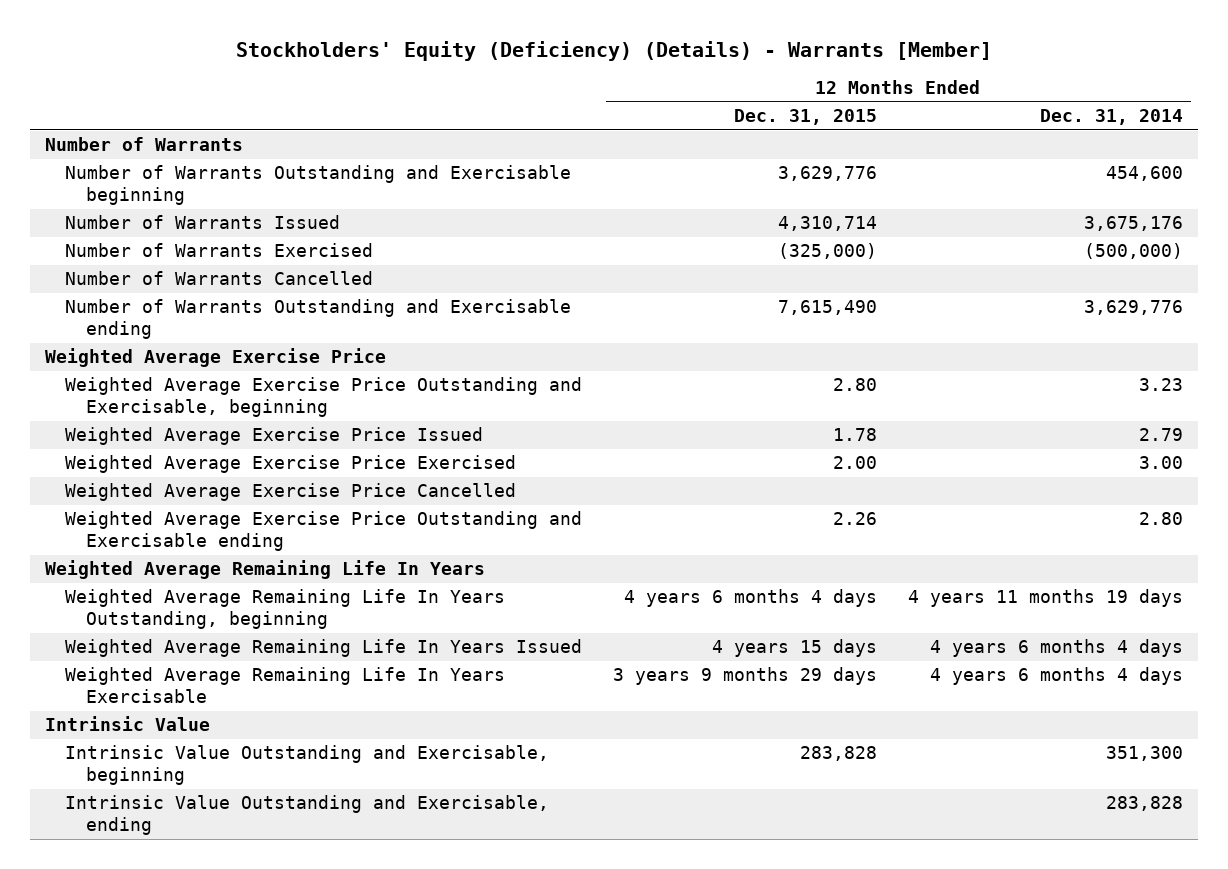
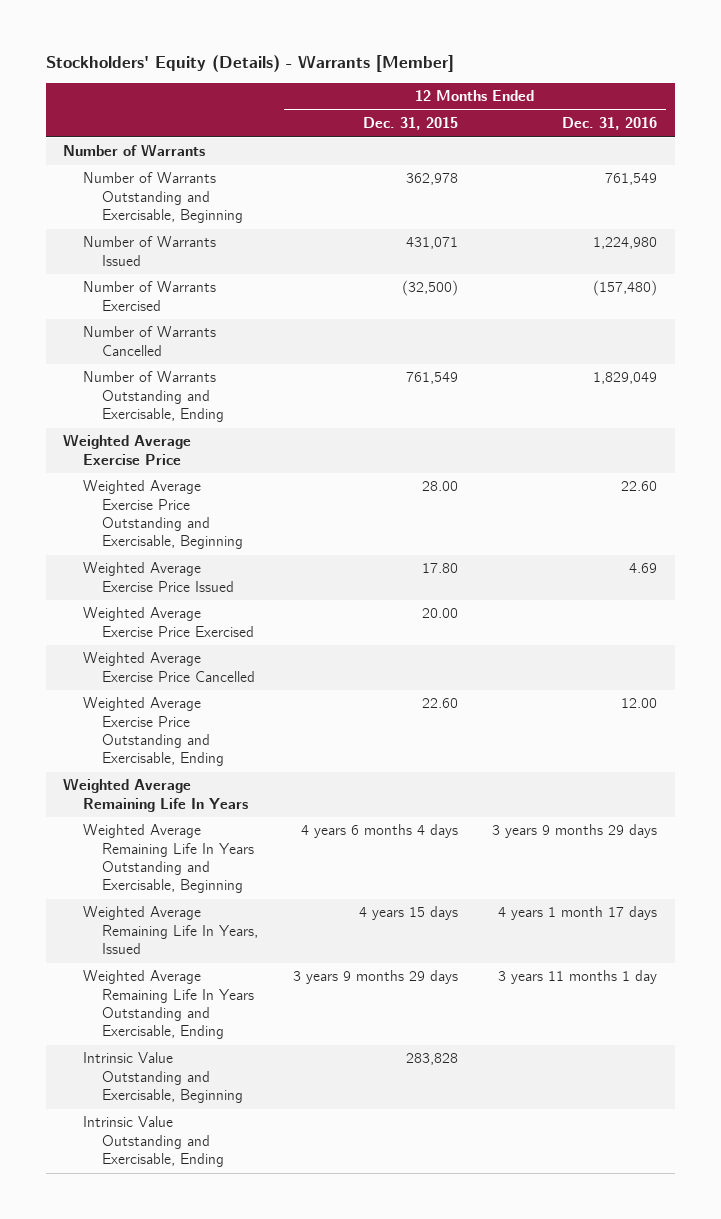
[235,40,992,61] Stockholders' Equity (Deficiency) (Details) - Warrants [Member] -> [46,55,455,73] Stockholders' Equity (Details) - Warrants [Member]
[1039,108,1183,125] Dec. 31, 2014 -> none
none -> [562,117,658,131] Dec. 31, 2016
[65,165,572,206] Number of Warrants Outstanding and Exercisable beginning -> [82,172,244,224] Number of Warrants Outstanding and Exercisable, Beginning
[778,166,878,182] 3,629,776 -> [405,173,458,186] 362,978
[778,216,878,232] 4,310,714 -> [405,237,458,250] 431,071
[778,243,878,260] (325,000) -> [401,280,458,297] (32,500)
[65,299,572,340] Number of Warrants Outstanding and Exercisable ending -> [82,371,225,423] Number of Warrants Outstanding and Exercisable, Ending
[778,300,878,316] 7,615,490 -> [405,372,458,385] 761,549
[65,377,583,418] Weighted Average Exercise Price Outstanding and Exercisable, beginning -> [82,480,244,550] Weighted Average Exercise Price Outstanding and Exercisable, Beginning
[833,378,878,392] 2.80 -> [421,481,458,492] 28.00
[833,428,878,442] 1.78 -> [421,563,458,574] 17.80
[833,456,878,470] 2.00 -> [421,608,458,619] 20.00
[65,511,583,552] Weighted Average Exercise Price Outstanding and Exercisable ending -> [82,697,225,767] Weighted Average Exercise Price Outstanding and Exercisable, Ending
[833,512,878,526] 2.26 -> [421,698,458,709] 22.60
[44,716,210,732] Intrinsic Value -> none
[65,589,506,630] Weighted Average Remaining Life In Years Outstanding, beginning -> [82,824,255,894] Weighted Average Remaining Life In Years Outstanding and Exercisable, Beginning
[65,639,583,658] Weighted Average Remaining Life In Years Issued -> [82,906,259,955] Weighted Average Remaining Life In Years, Issued
[65,667,506,704] Weighted Average Remaining Life In Years Exercisable -> [82,970,255,1040] Weighted Average Remaining Life In Years Outstanding and Exercisable, Ending
[65,745,550,786] Intrinsic Value Outstanding and Exercisable, beginning -> [82,1052,244,1104] Intrinsic Value Outstanding and Exercisable, Beginning
[65,795,550,836] Intrinsic Value Outstanding and Exercisable, ending -> [82,1116,225,1168] Intrinsic Value Outstanding and Exercisable, Ending

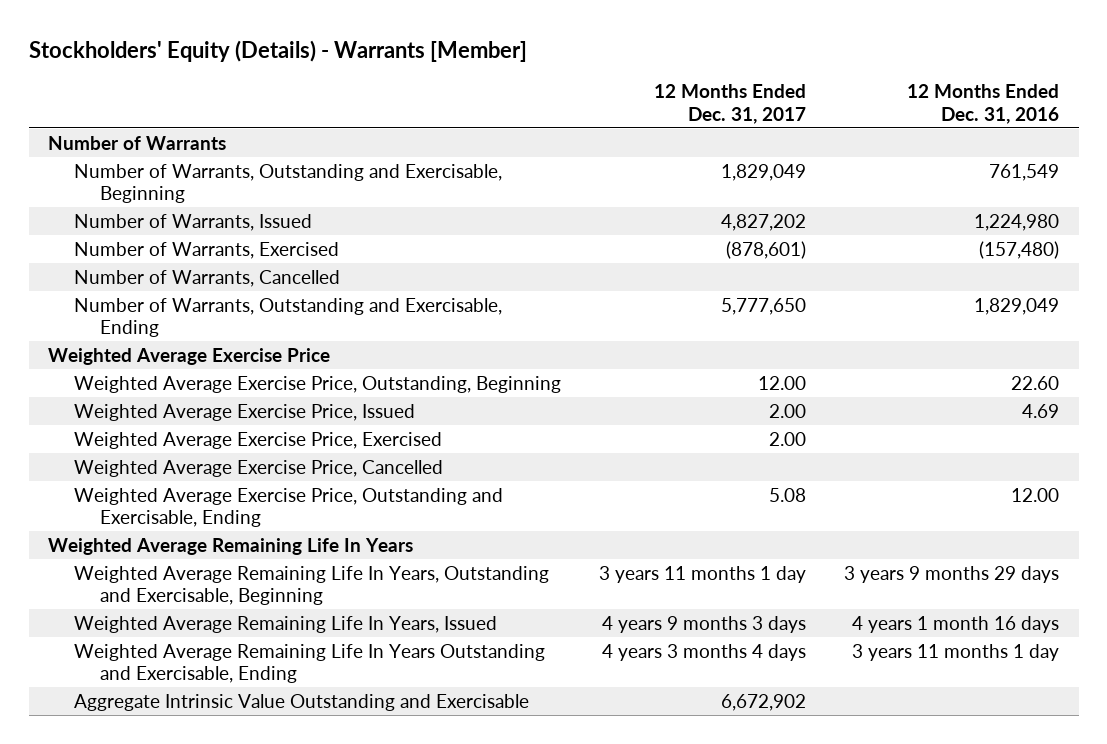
[362,117,458,131] Dec. 31, 2015 -> none
none -> [654,84,807,124] 12 Months Ended Dec. 31, 2017
[82,172,244,224] Number of Warrants Outstanding and Exercisable, Beginning -> [73,163,502,204] Number of Warrants, Outstanding and Exercisable, Beginning
[82,236,216,266] Number of Warrants Issued -> [73,213,312,231] Number of Warrants, Issued
[82,281,216,311] Number of Warrants Exercised -> [73,241,339,259] Number of Warrants, Exercised
[82,326,216,356] Number of Warrants Cancelled -> [73,269,340,287] Number of Warrants, Cancelled
[82,371,225,423] Number of Warrants Outstanding and Exercisable, Ending -> [73,297,502,338] Number of Warrants, Outstanding and Exercisable, Ending
[82,480,244,550] Weighted Average Exercise Price Outstanding and Exercisable, Beginning -> [73,375,561,393] Weighted Average Exercise Price, Outstanding, Beginning
[82,562,235,592] Weighted Average Exercise Price Issued -> [73,403,415,421] Weighted Average Exercise Price, Issued
[82,607,255,637] Weighted Average Exercise Price Exercised -> [73,431,442,449] Weighted Average Exercise Price, Exercised
[82,652,256,682] Weighted Average Exercise Price Cancelled -> [73,459,443,477] Weighted Average Exercise Price, Cancelled
[82,697,225,767] Weighted Average Exercise Price Outstanding and Exercisable, Ending -> [73,487,503,528] Weighted Average Exercise Price, Outstanding and Exercisable, Ending
[82,824,255,894] Weighted Average Remaining Life In Years Outstanding and Exercisable, Beginning -> [73,565,549,606] Weighted Average Remaining Life In Years, Outstanding and Exercisable, Beginning
[498,906,658,921] 4 years 1 month 17 days -> [852,615,1060,633] 4 years 1 month 16 days
[82,1116,225,1168] Intrinsic Value Outstanding and Exercisable, Ending -> none
[82,1052,244,1104] Intrinsic Value Outstanding and Exercisable, Beginning -> [73,693,529,711] Aggregate Intrinsic Value Outstanding and Exercisable

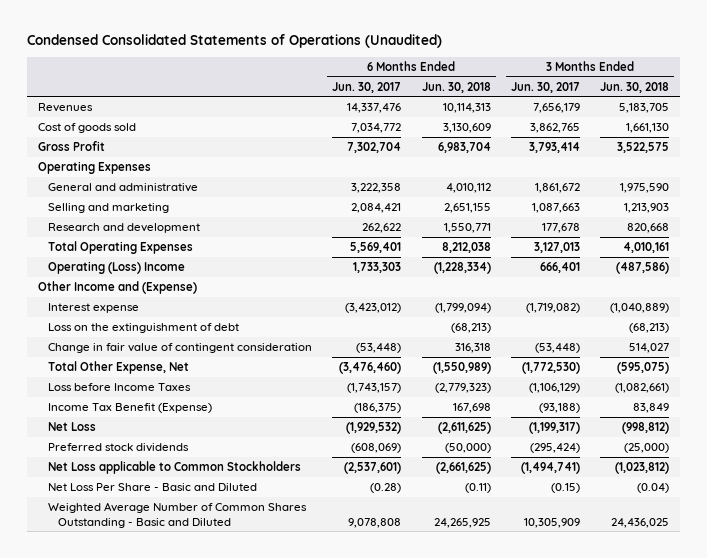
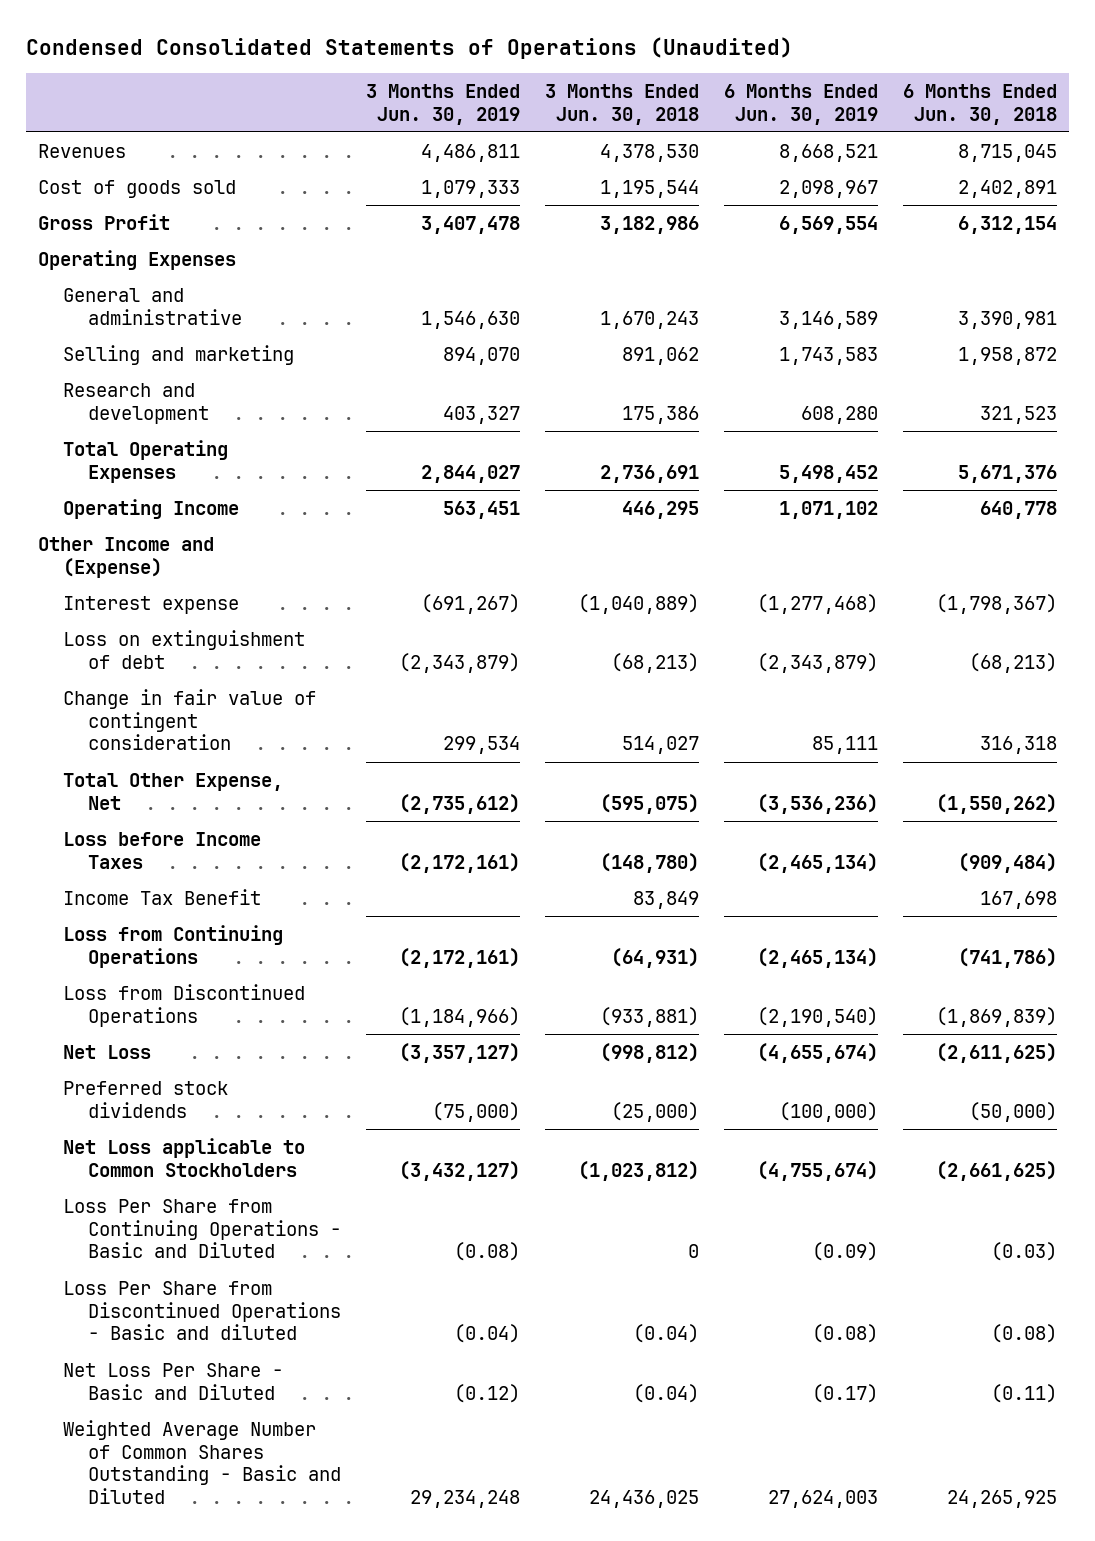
[332,81,402,93] Jun. 30, 2017 -> none
[510,81,580,93] Jun. 30, 2017 -> none
none -> [366,83,521,125] 3 Months Ended Jun. 30, 2019
none -> [723,83,878,125] 6 Months Ended Jun. 30, 2019
[442,102,491,113] 10,114,313 -> [957,143,1057,162] 8,715,045
[619,102,670,113] 5,183,705 -> [600,143,700,162] 4,378,530
[442,122,491,133] 3,130,609 -> [957,179,1057,198] 2,402,891
[626,122,670,133] 1,661,130 -> [600,179,700,198] 1,195,544
[437,141,491,153] 6,983,704 -> [957,215,1057,234] 6,312,154
[617,141,670,153] 3,522,575 -> [600,215,700,234] 3,182,986
[445,182,491,193] 4,010,112 -> [957,310,1057,329] 3,390,981
[620,182,670,193] 1,975,590 -> [600,310,700,329] 1,670,243
[443,202,491,213] 2,651,155 -> [957,346,1057,365] 1,958,872
[624,202,670,213] 1,213,903 -> [622,346,700,365] 891,062
[443,222,491,233] 1,550,771 -> [979,405,1057,424] 321,523
[627,222,670,233] 820,668 -> [622,405,700,424] 175,386
[441,241,491,253] 8,212,038 -> [957,464,1057,483] 5,671,376
[623,241,670,253] 4,010,161 -> [600,464,700,483] 2,736,691
[47,260,185,274] Operating (Loss) Income -> [63,498,240,519] Operating Income
[433,261,491,274] (1,228,334) -> [979,500,1057,519] 640,778
[616,261,670,274] (487,586) -> [622,500,700,519] 446,295
[434,302,491,313] (1,799,094) -> [935,593,1057,614] (1,798,367)
[47,322,239,333] Loss on the extinguishment of debt -> [63,629,306,669] Loss on extinguishment of debt
[432,361,491,374] (1,550,989) -> [935,793,1057,814] (1,550,262)
[434,382,491,393] (2,779,323) -> [957,852,1057,873] (909,484)
[615,382,670,393] (1,082,661) -> [600,852,700,873] (148,780)
[47,402,212,413] Income Tax Benefit (Expense) -> [63,888,262,905] Income Tax Benefit
none -> [63,924,284,968] Loss from Continuing Operations
none -> [63,983,306,1027] Loss from Discontinued Operations
none -> [63,1198,342,1259] Loss Per Share from Continuing Operations - Basic and Diluted
none -> [63,1280,342,1341] Loss Per Share from Discontinued Operations - Basic and diluted

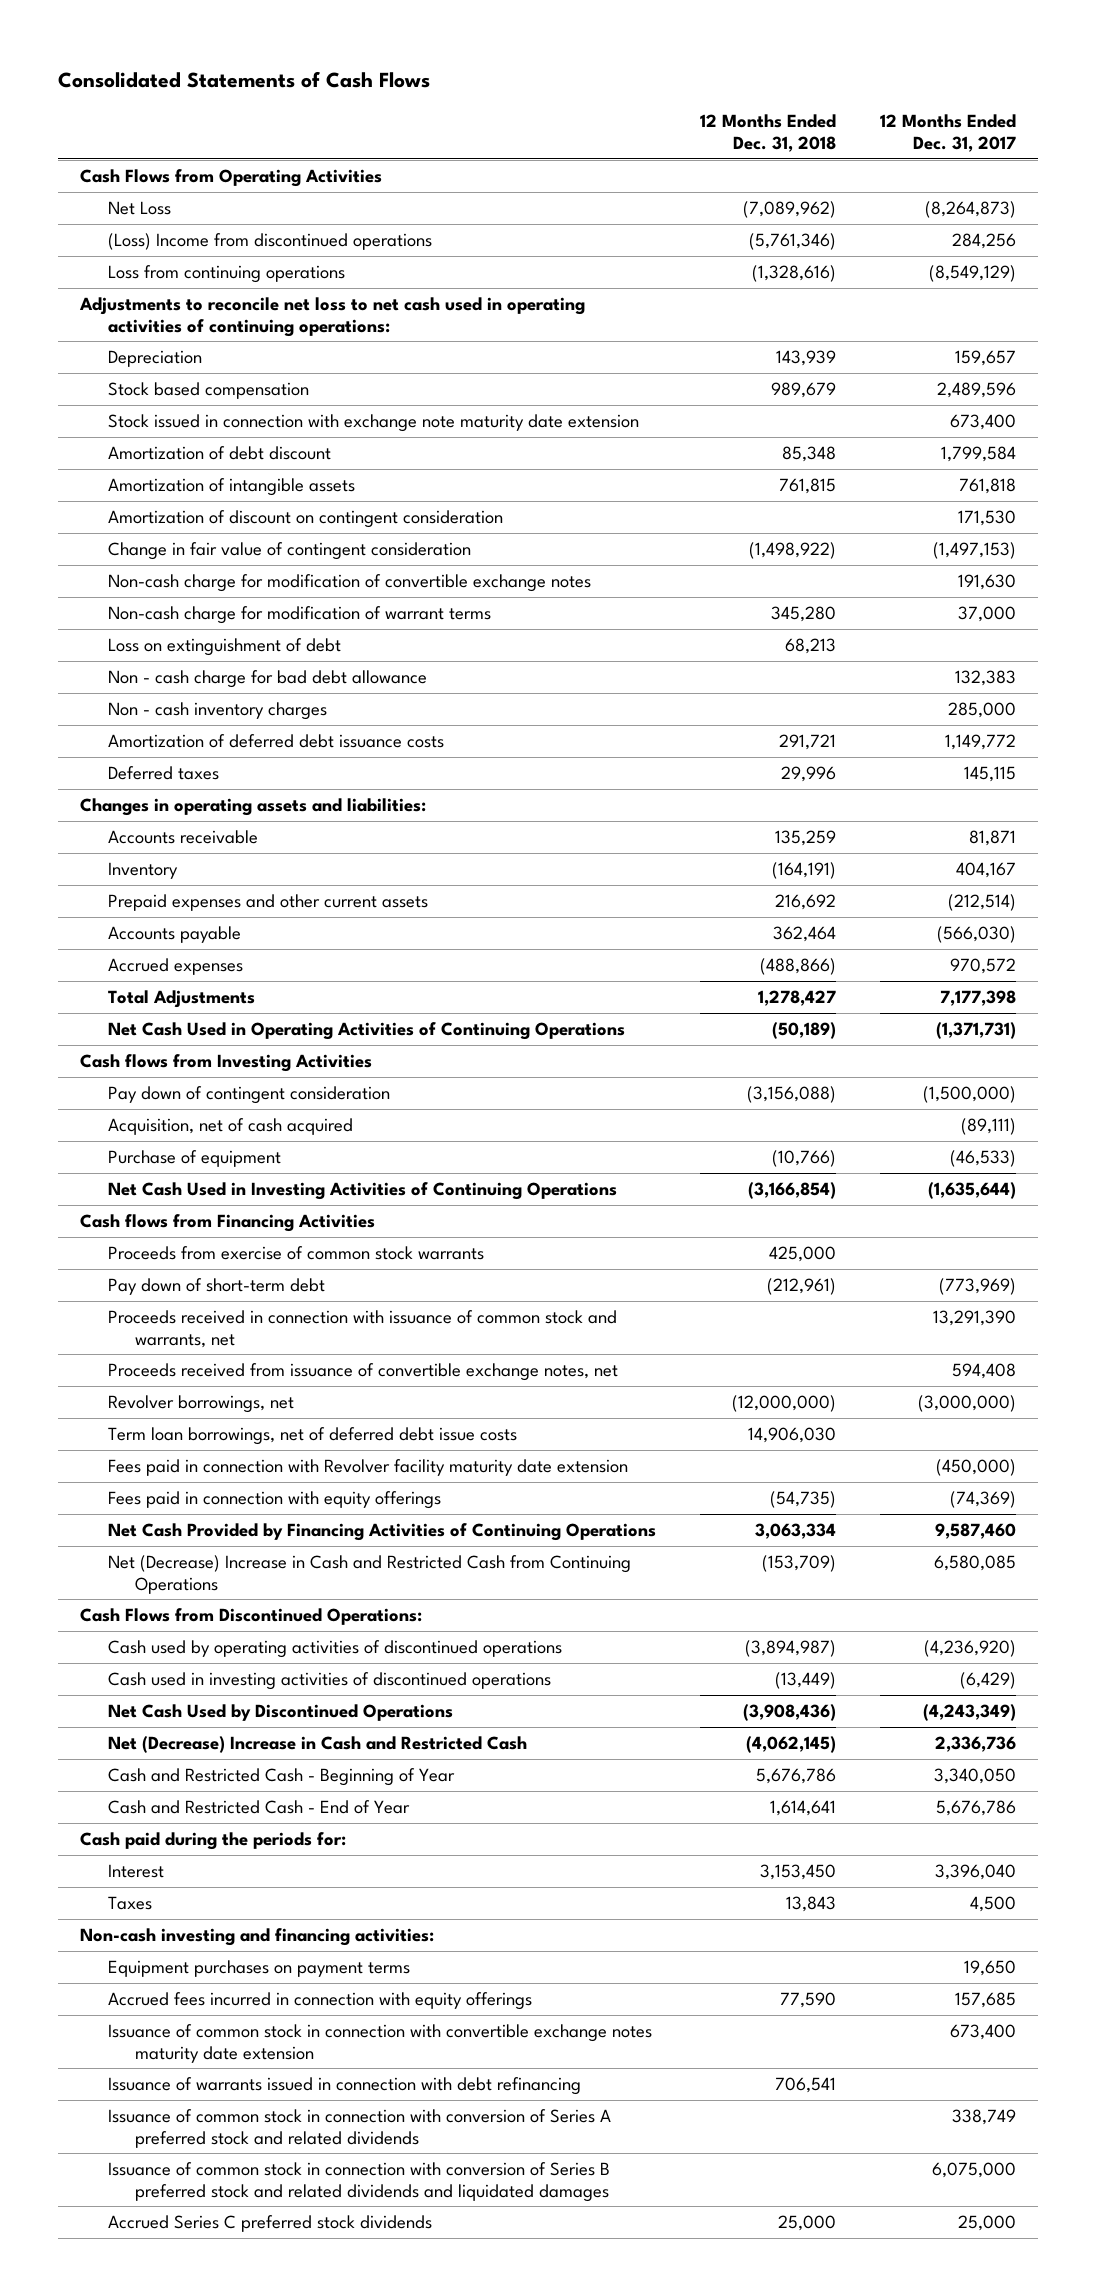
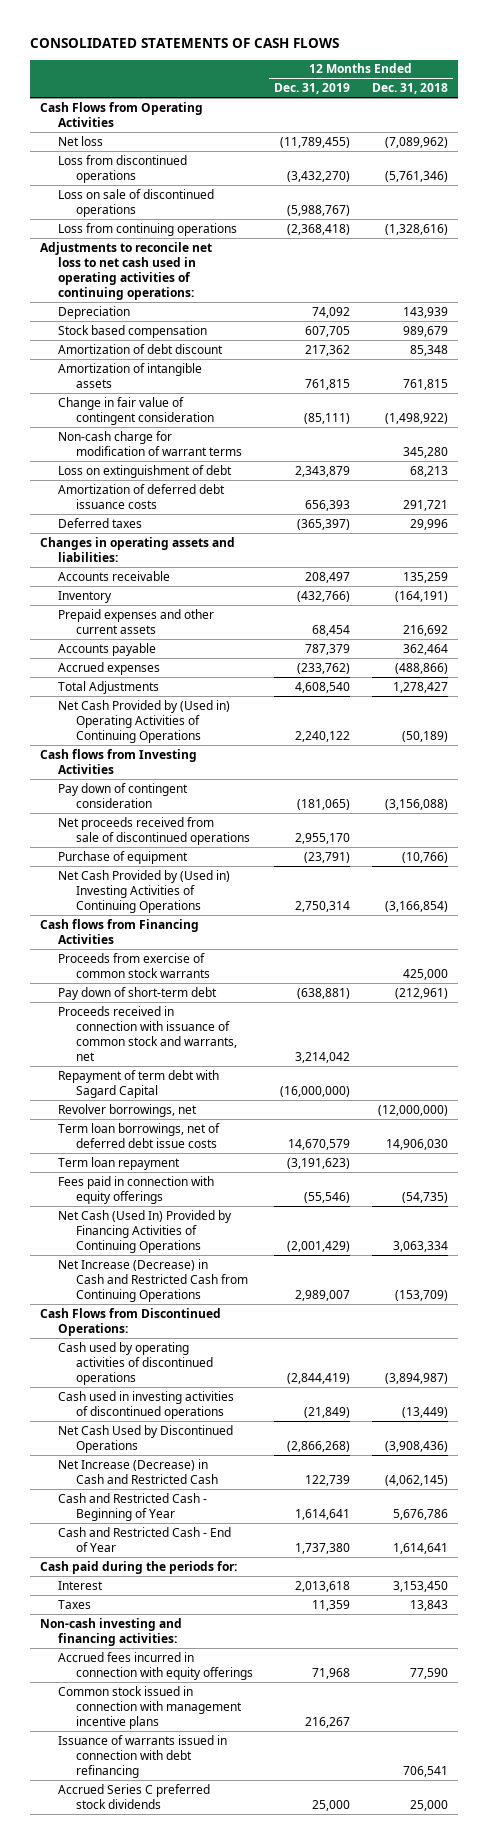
[57,70,430,88] Consolidated Statements of Cash Flows -> [29,38,339,49] CONSOLIDATED STATEMENTS OF CASH FLOWS
[879,114,1016,152] 12 Months Ended Dec. 31, 2017 -> none
none -> [274,83,351,95] Dec. 31, 2019
[107,201,171,216] Net Loss -> [58,135,104,146] Net loss
[107,233,432,251] (Loss) Income from discontinued operations -> [58,154,188,183] Loss from discontinued operations
none -> [58,188,215,217] Loss on sale of discontinued operations
[107,414,639,433] Stock issued in connection with exchange note maturity date extension -> none
[107,510,503,529] Amortization of discount on contingent consideration -> none
[107,574,591,593] Non-cash charge for modification of convertible exchange notes -> none
[107,670,427,689] Non - cash charge for bad debt allowance -> none
[107,702,327,721] Non - cash inventory charges -> none
[107,1022,625,1041] Net Cash Used in Operating Activities of Continuing Operations -> [58,699,231,744] Net Cash Provided by (Used in) Operating Activities of Continuing Operations
[107,1118,353,1136] Acquisition, net of cash acquired -> none
none -> [58,816,251,845] Net proceeds received from sale of discontinued operations
[107,1182,617,1201] Net Cash Used in Investing Activities of Continuing Operations -> [58,869,231,914] Net Cash Provided by (Used in) Investing Activities of Continuing Operations
[107,1363,618,1382] Proceeds received from issuance of convertible exchange notes, net -> none
none -> [58,1069,220,1098] Repayment of term debt with Sagard Capital
[107,1459,628,1477] Fees paid in connection with Revolver facility maturity date extension -> none
none -> [58,1156,181,1170] Term loan repayment
[107,1523,656,1542] Net Cash Provided by Financing Activities of Continuing Operations -> [58,1209,233,1254] Net Cash (Used In) Provided by Financing Activities of Continuing Operations
[107,1555,631,1594] Net (Decrease) Increase in Cash and Restricted Cash from Continuing Operations -> [58,1258,249,1303] Net Increase (Decrease) in Cash and Restricted Cash from Continuing Operations
[107,1736,527,1754] Net (Decrease) Increase in Cash and Restricted Cash -> [58,1458,219,1484] Net Increase (Decrease) in Cash and Restricted Cash
[107,1960,410,1978] Equipment purchases on payment terms -> none
[107,2024,652,2063] Issuance of common stock in connection with convertible exchange notes maturity date extension -> none
none -> [58,1685,243,1730] Common stock issued in connection with management incentive plans
[107,2109,611,2148] Issuance of common stock in connection with conversion of Series A preferred stock and related dividends -> none
[107,2162,610,2202] Issuance of common stock in connection with conversion of Series B preferred stock and related dividends and liquidated damages -> none

